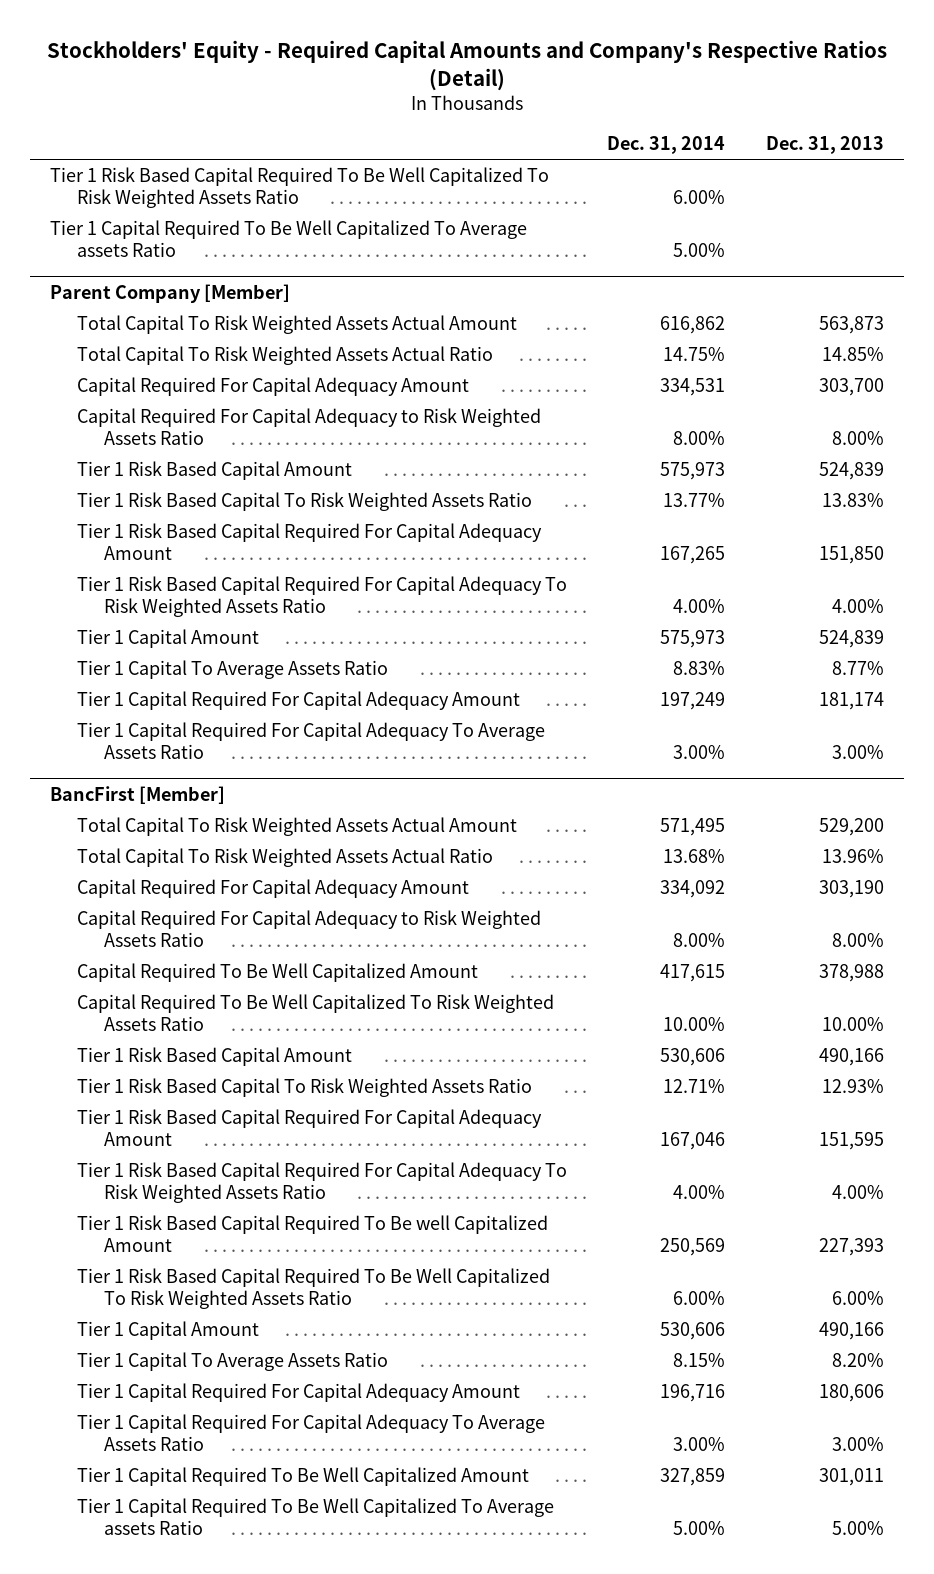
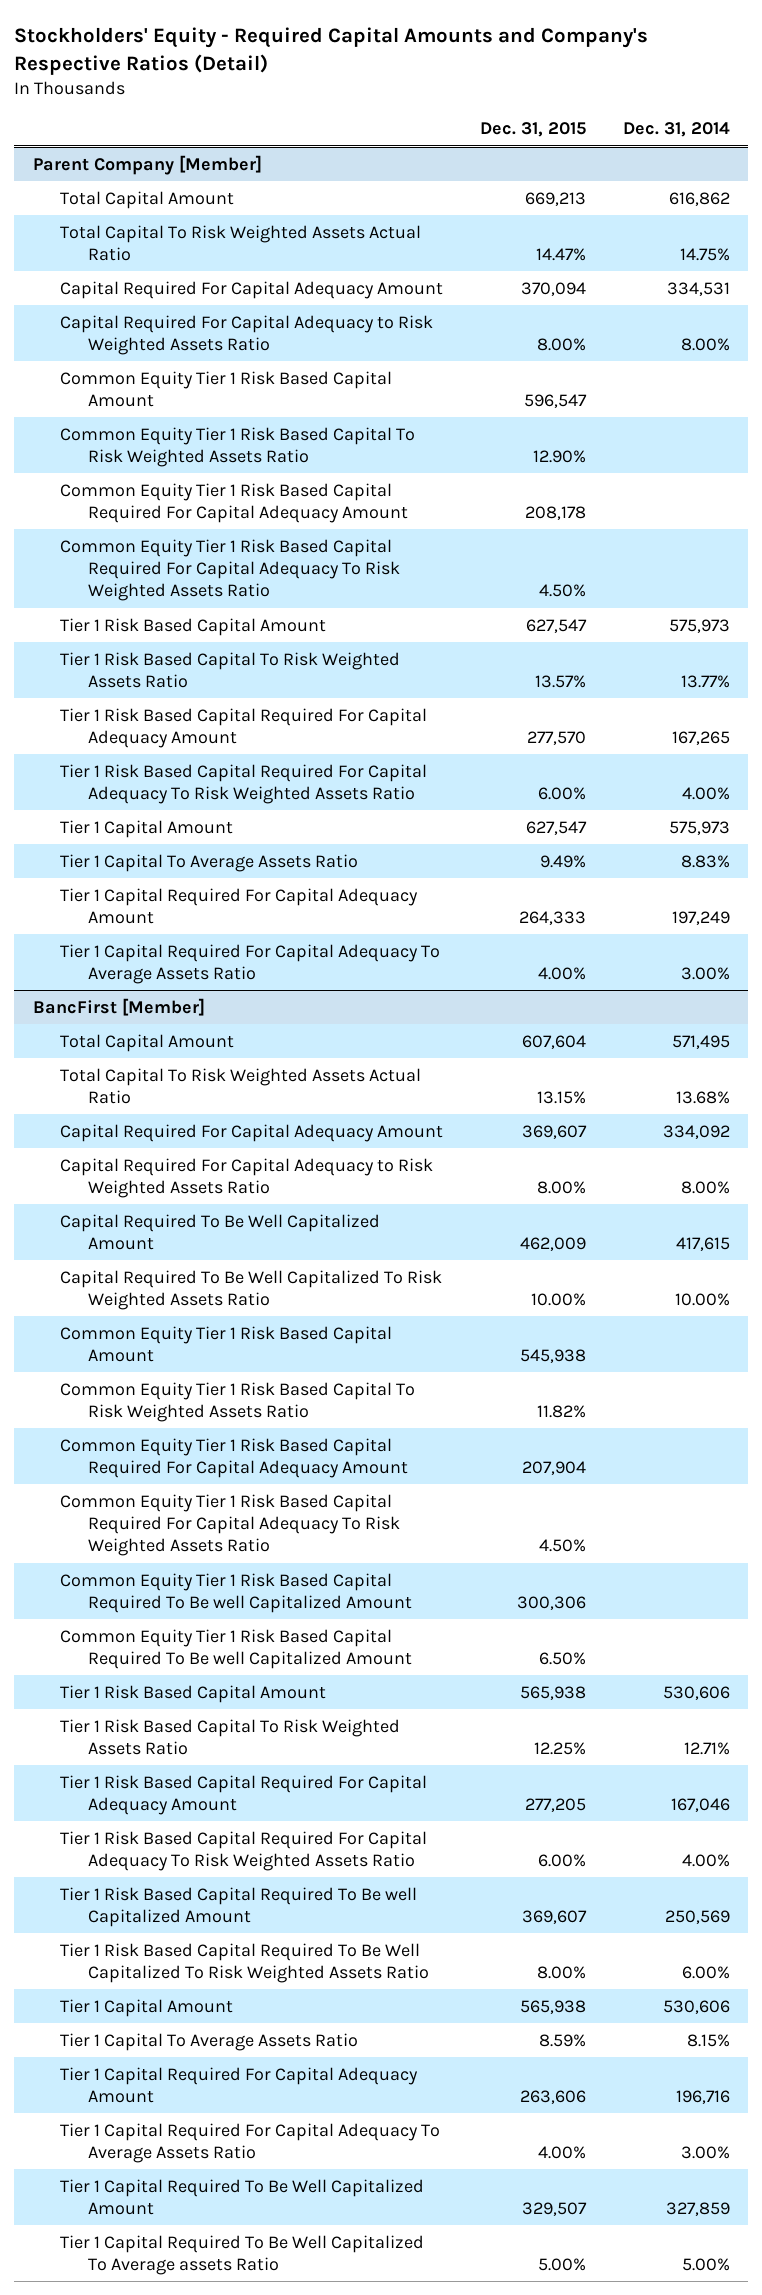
[765,136,884,155] Dec. 31, 2013 -> none
none -> [479,122,586,138] Dec. 31, 2015
[49,167,549,208] Tier 1 Risk Based Capital Required To Be Well Capitalized To Risk Weighted Assets Ratio -> none
[49,220,527,257] Tier 1 Capital Required To Be Well Capitalized To Average assets Ratio -> none
[76,315,517,335] Total Capital To Risk Weighted Assets Actual Amount -> [60,190,235,209] Total Capital Amount
none -> [60,370,393,407] Common Equity Tier 1 Risk Based Capital Amount
none -> [60,426,416,467] Common Equity Tier 1 Risk Based Capital To Risk Weighted Assets Ratio
none -> [60,482,408,523] Common Equity Tier 1 Risk Based Capital Required For Capital Adequacy Amount
none -> [60,538,400,602] Common Equity Tier 1 Risk Based Capital Required For Capital Adequacy To Risk Weighted Assets Ratio
[76,817,517,837] Total Capital To Risk Weighted Assets Actual Amount -> [60,1033,235,1052] Total Capital Amount
none -> [60,1325,393,1362] Common Equity Tier 1 Risk Based Capital Amount
none -> [60,1381,416,1422] Common Equity Tier 1 Risk Based Capital To Risk Weighted Assets Ratio
none -> [60,1437,408,1478] Common Equity Tier 1 Risk Based Capital Required For Capital Adequacy Amount
none -> [60,1493,400,1557] Common Equity Tier 1 Risk Based Capital Required For Capital Adequacy To Risk Weighted Assets Ratio
none -> [60,1572,412,1613] Common Equity Tier 1 Risk Based Capital Required To Be well Capitalized Amount
none -> [60,1628,412,1669] Common Equity Tier 1 Risk Based Capital Required To Be well Capitalized Amount

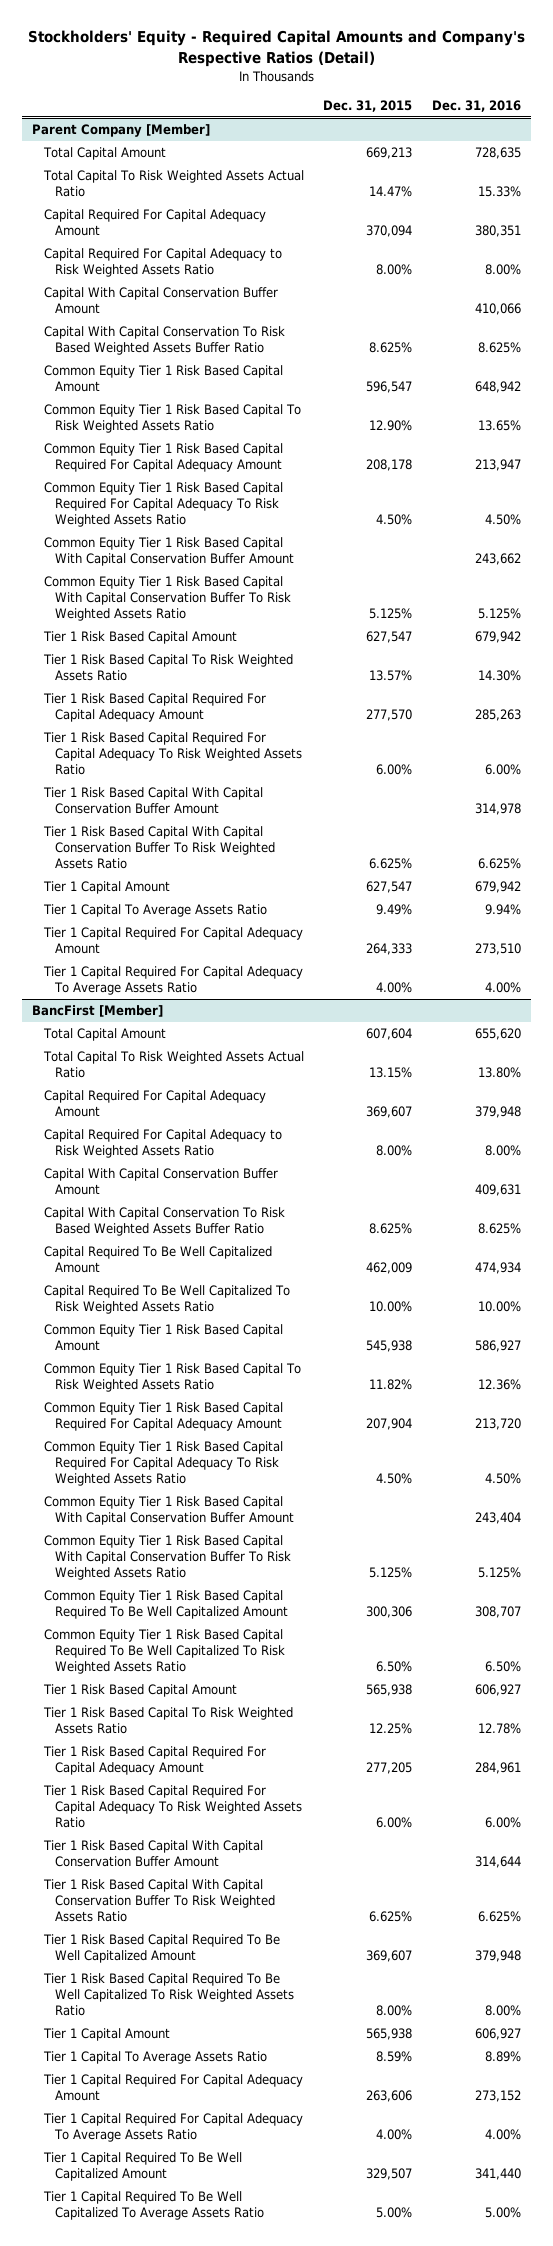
[622,122,730,138] Dec. 31, 2014 -> none
none -> [432,99,522,112] Dec. 31, 2016
none -> [43,287,278,315] Capital With Capital Conservation Buffer Amount
none -> [43,326,285,356] Capital With Capital Conservation To Risk Based Weighted Assets Buffer Ratio
none -> [43,537,295,567] Common Equity Tier 1 Risk Based Capital With Capital Conservation Buffer Amount
none -> [43,576,292,622] Common Equity Tier 1 Risk Based Capital With Capital Conservation Buffer To Risk Weighted Assets Ratio
none -> [42,787,263,815] Tier 1 Risk Based Capital With Capital Conservation Buffer Amount
none -> [42,826,276,870] Tier 1 Risk Based Capital With Capital Conservation Buffer To Risk Weighted Assets Ratio
none -> [43,1168,278,1196] Capital With Capital Conservation Buffer Amount
none -> [43,1207,285,1237] Capital With Capital Conservation To Risk Based Weighted Assets Buffer Ratio
none -> [43,1496,295,1526] Common Equity Tier 1 Risk Based Capital With Capital Conservation Buffer Amount
none -> [43,1535,292,1581] Common Equity Tier 1 Risk Based Capital With Capital Conservation Buffer To Risk Weighted Assets Ratio
[60,1572,412,1613] Common Equity Tier 1 Risk Based Capital Required To Be well Capitalized Amount -> [43,1590,289,1620] Common Equity Tier 1 Risk Based Capital Required To Be Well Capitalized Amount
[60,1628,412,1669] Common Equity Tier 1 Risk Based Capital Required To Be well Capitalized Amount -> [43,1629,286,1675] Common Equity Tier 1 Risk Based Capital Required To Be Well Capitalized To Risk Weighted Assets Ratio
none -> [42,1840,263,1868] Tier 1 Risk Based Capital With Capital Conservation Buffer Amount
none -> [42,1879,276,1923] Tier 1 Risk Based Capital With Capital Conservation Buffer To Risk Weighted Assets Ratio
[60,1886,418,1927] Tier 1 Risk Based Capital Required To Be well Capitalized Amount -> [42,1934,280,1964] Tier 1 Risk Based Capital Required To Be Well Capitalized Amount
[60,2234,425,2275] Tier 1 Capital Required To Be Well Capitalized To Average assets Ratio -> [42,2191,265,2221] Tier 1 Capital Required To Be Well Capitalized To Average Assets Ratio

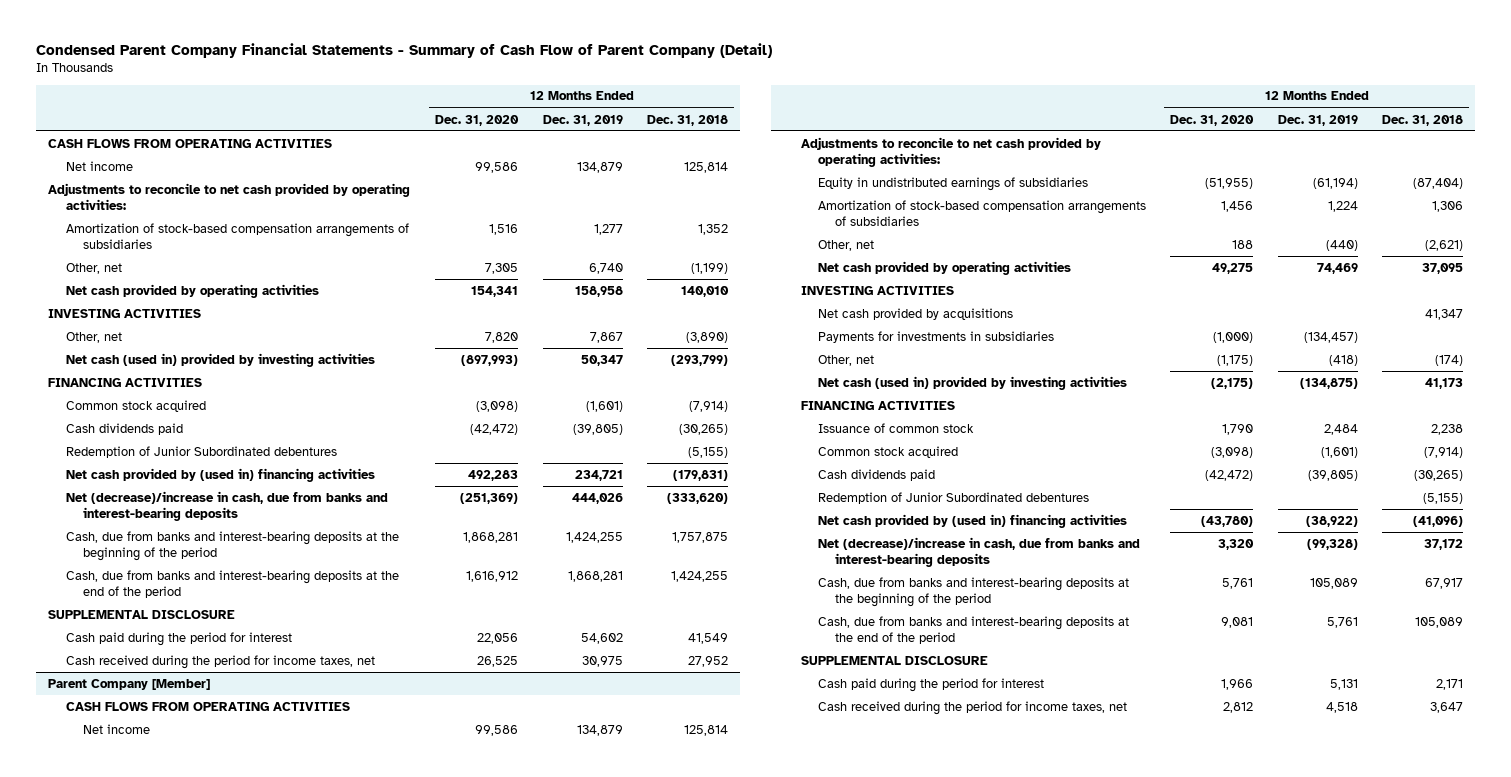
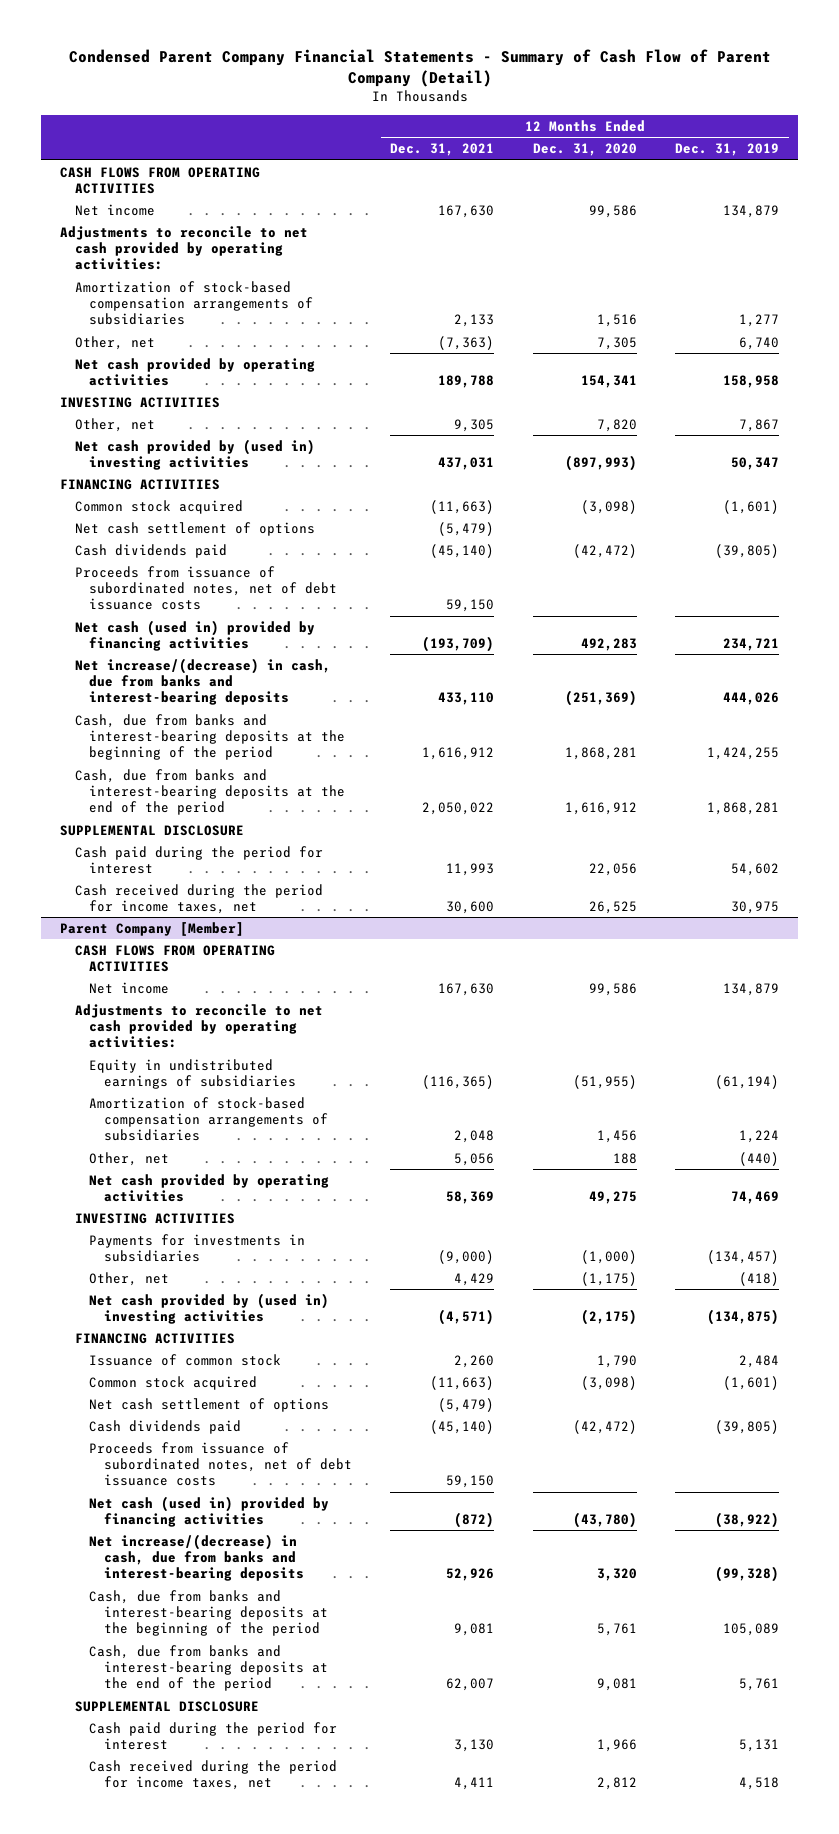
[647,114,729,126] Dec. 31, 2018 -> none
none -> [390,143,495,157] Dec. 31, 2021
[65,352,375,367] Net cash (used in) provided by investing activities -> [74,438,315,471] Net cash provided by (used in) investing activities
none -> [74,521,315,536] Net cash settlement of options
[65,445,337,458] Redemption of Junior Subordinated debentures -> none
none -> [74,565,338,611] Proceeds from issuance of subordinated notes, net of debt issuance costs
[65,467,375,482] Net cash provided by (used in) financing activities -> [74,619,315,652] Net cash (used in) provided by financing activities
[65,490,388,521] Net (decrease)/increase in cash, due from banks and interest-bearing deposits -> [74,657,331,706] Net increase/(decrease) in cash, due from banks and interest-bearing deposits
[817,307,1013,320] Net cash provided by acquisitions -> none
[817,375,1127,390] Net cash (used in) provided by investing activities -> [89,1292,330,1325] Net cash provided by (used in) investing activities
none -> [89,1397,330,1412] Net cash settlement of options
[817,491,1089,504] Redemption of Junior Subordinated debentures -> none
none -> [89,1441,353,1487] Proceeds from issuance of subordinated notes, net of debt issuance costs
[817,513,1127,528] Net cash provided by (used in) financing activities -> [89,1495,330,1528] Net cash (used in) provided by financing activities
[817,536,1140,567] Net (decrease)/increase in cash, due from banks and interest-bearing deposits -> [89,1533,305,1582] Net increase/(decrease) in cash, due from banks and interest-bearing deposits

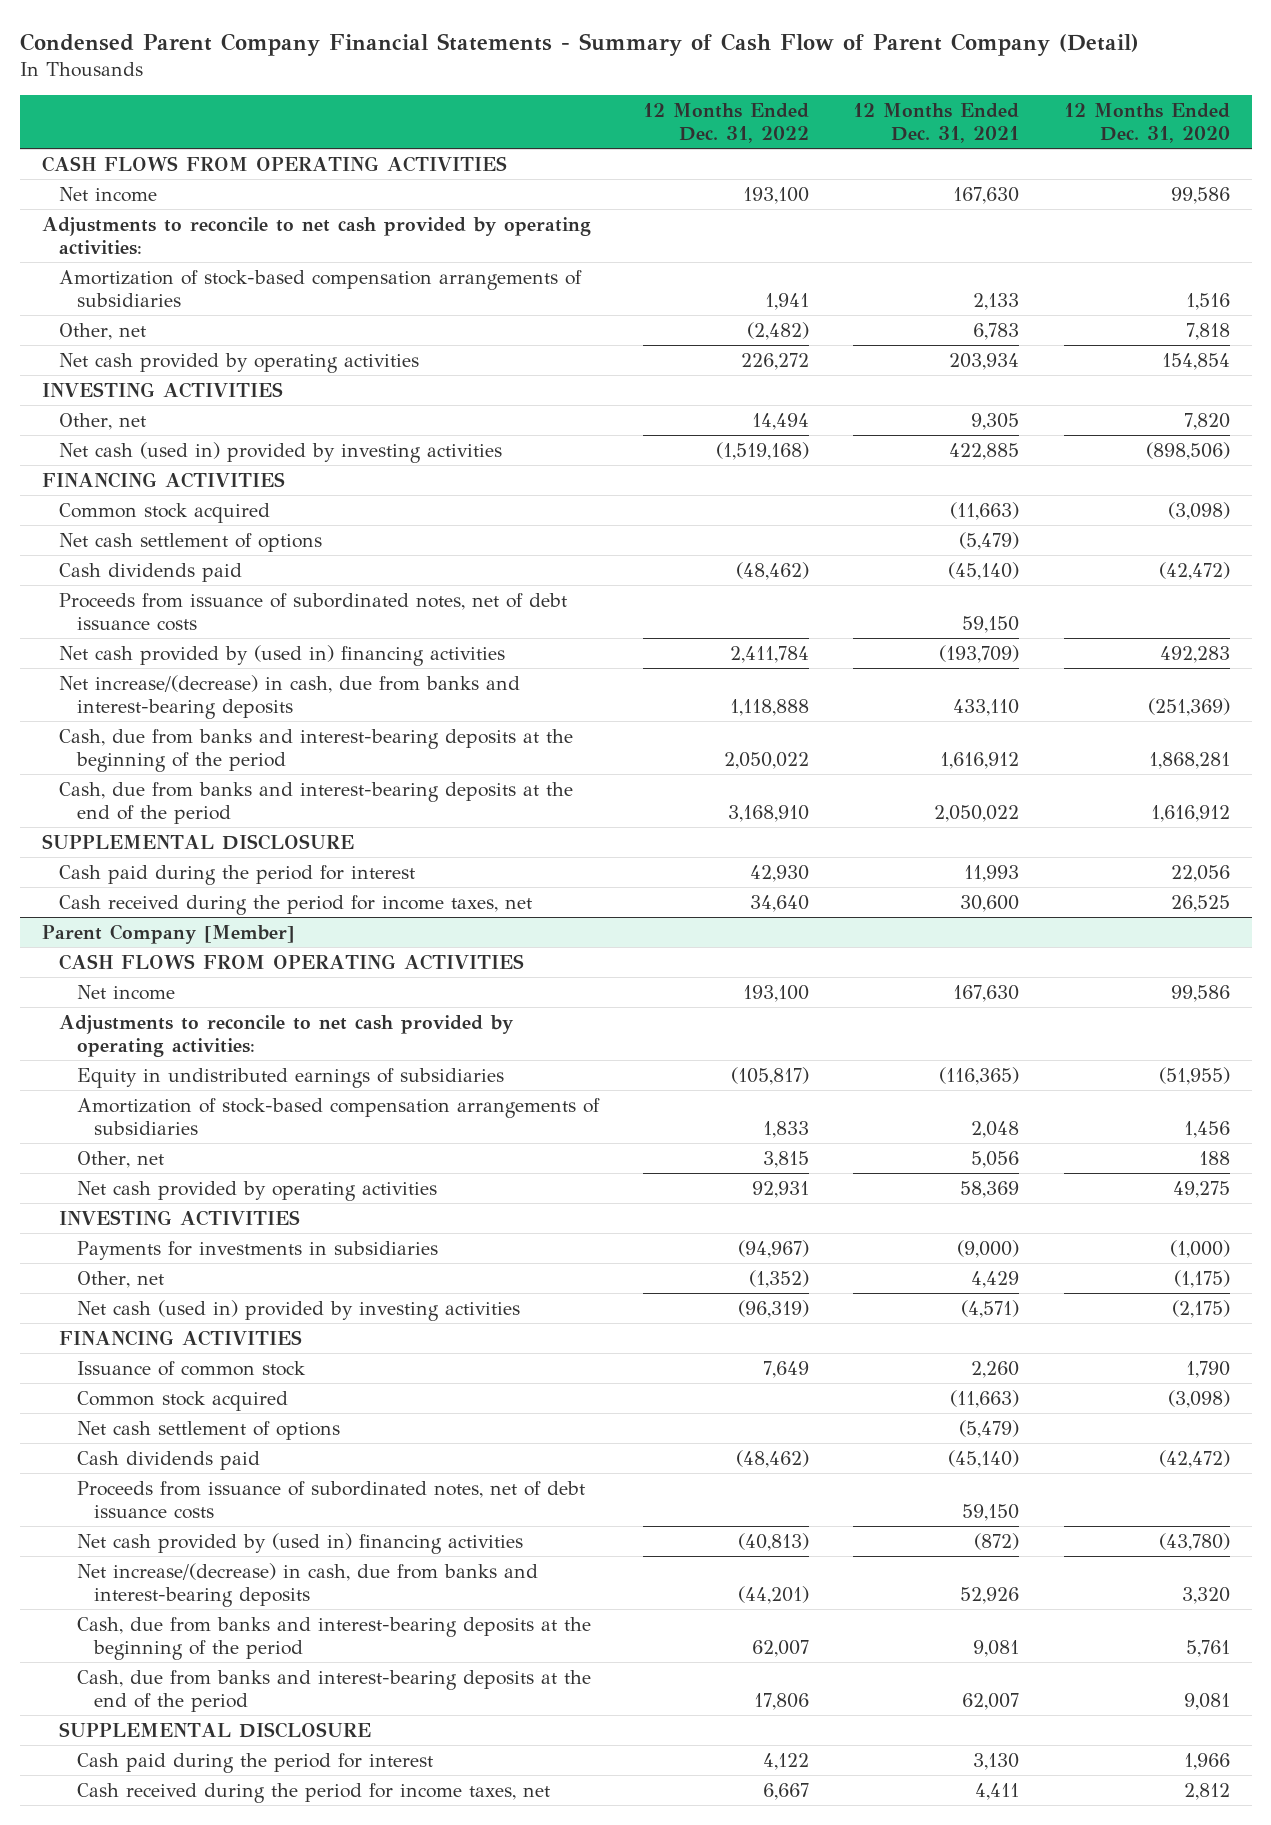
[675,143,780,157] Dec. 31, 2019 -> none
none -> [643,102,810,144] 12 Months Ended Dec. 31, 2022
[438,335,495,350] (7,363) -> [973,322,1020,340] 6,783
[596,336,637,350] 7,305 -> [1185,322,1230,340] 7,818
[438,375,495,389] 189,788 -> [949,352,1020,370] 203,934
[580,375,637,389] 154,341 -> [1161,352,1230,370] 154,854
[74,438,315,471] Net cash provided by (used in) investing activities -> [59,441,503,463] Net cash (used in) provided by investing activities
[438,457,495,471] 437,031 -> [949,442,1020,460] 422,885
[564,455,637,472] (897,993) -> [1145,441,1230,460] (898,506)
[74,619,315,652] Net cash (used in) provided by financing activities -> [59,644,506,666] Net cash provided by (used in) financing activities
[89,1292,330,1325] Net cash provided by (used in) investing activities -> [76,1299,520,1321] Net cash (used in) provided by investing activities
[89,1495,330,1528] Net cash (used in) provided by financing activities -> [76,1532,523,1554] Net cash provided by (used in) financing activities

